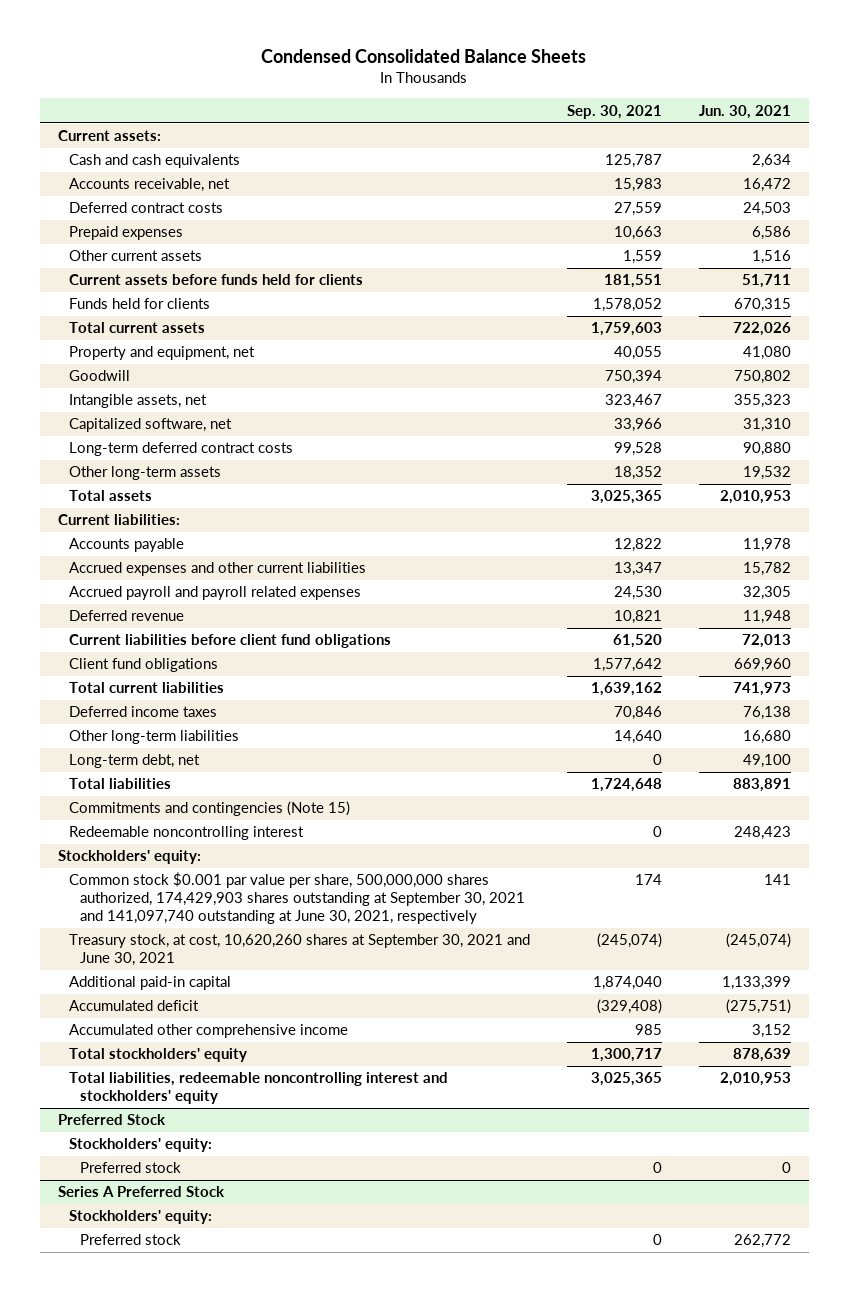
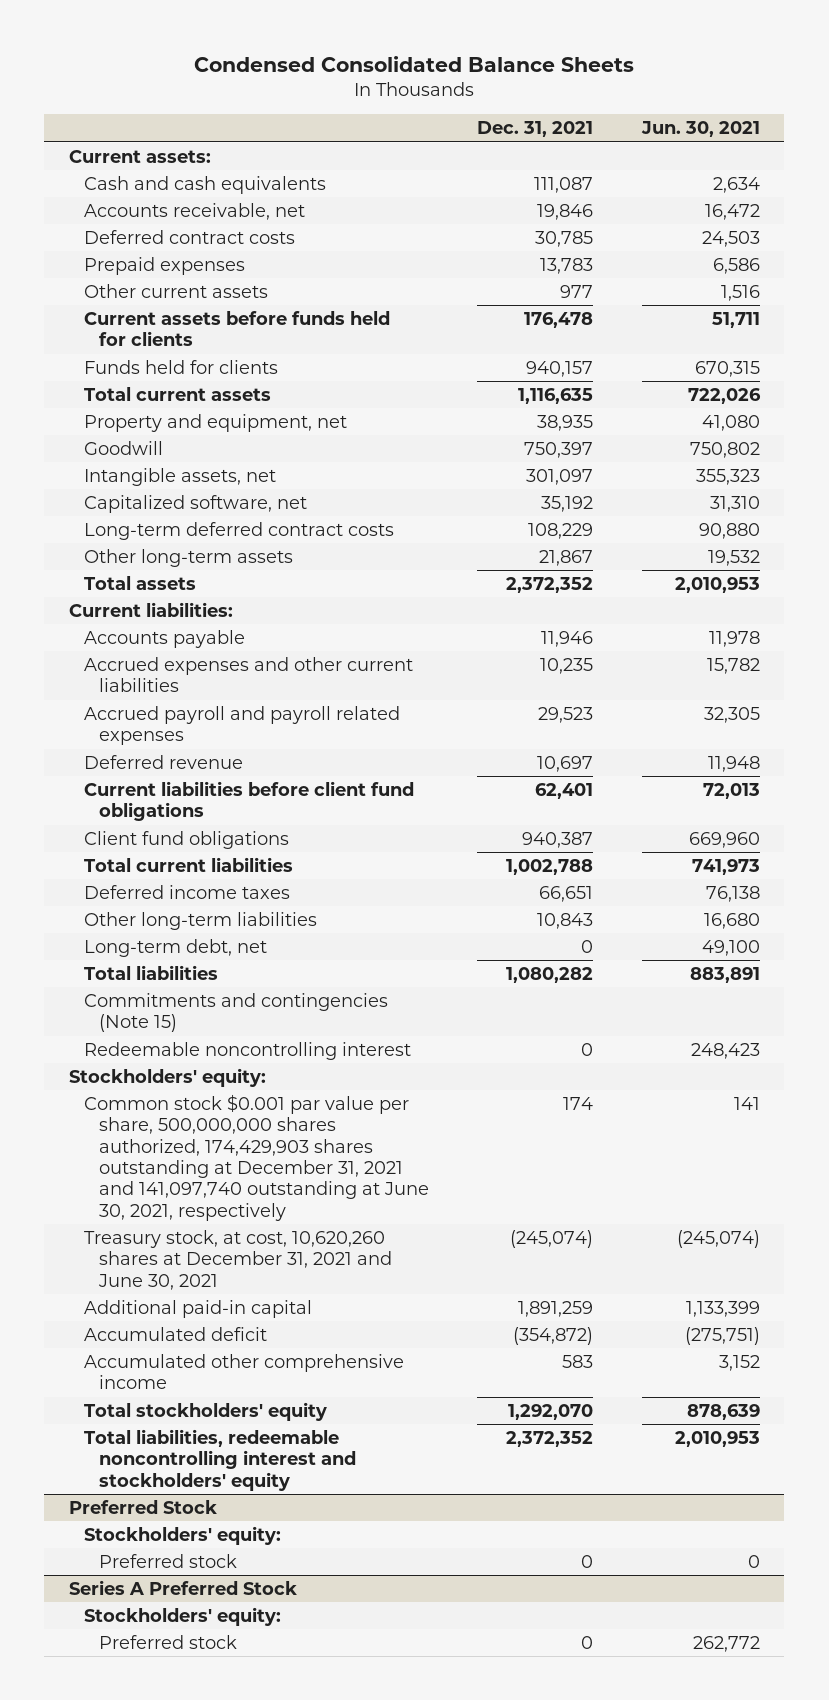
[566,104,662,119] Sep. 30, 2021 -> none
none -> [477,121,594,138] Dec. 31, 2021
[68,872,525,924] Common stock $0.001 par value per share, 500,000,000 shares authorized, 174,429,903 shares outstanding at September 30, 2021 and 141,097,740 outstanding at June 30, 2021, respectively -> [83,1093,429,1221] Common stock $0.001 par value per share, 500,000,000 shares authorized, 174,429,903 shares outstanding at December 31, 2021 and 141,097,740 outstanding at June 30, 2021, respectively
[68,934,530,967] Treasury stock, at cost, 10,620,260 shares at September 30, 2021 and June 30, 2021 -> [83,1229,392,1290] Treasury stock, at cost, 10,620,260 shares at December 31, 2021 and June 30, 2021

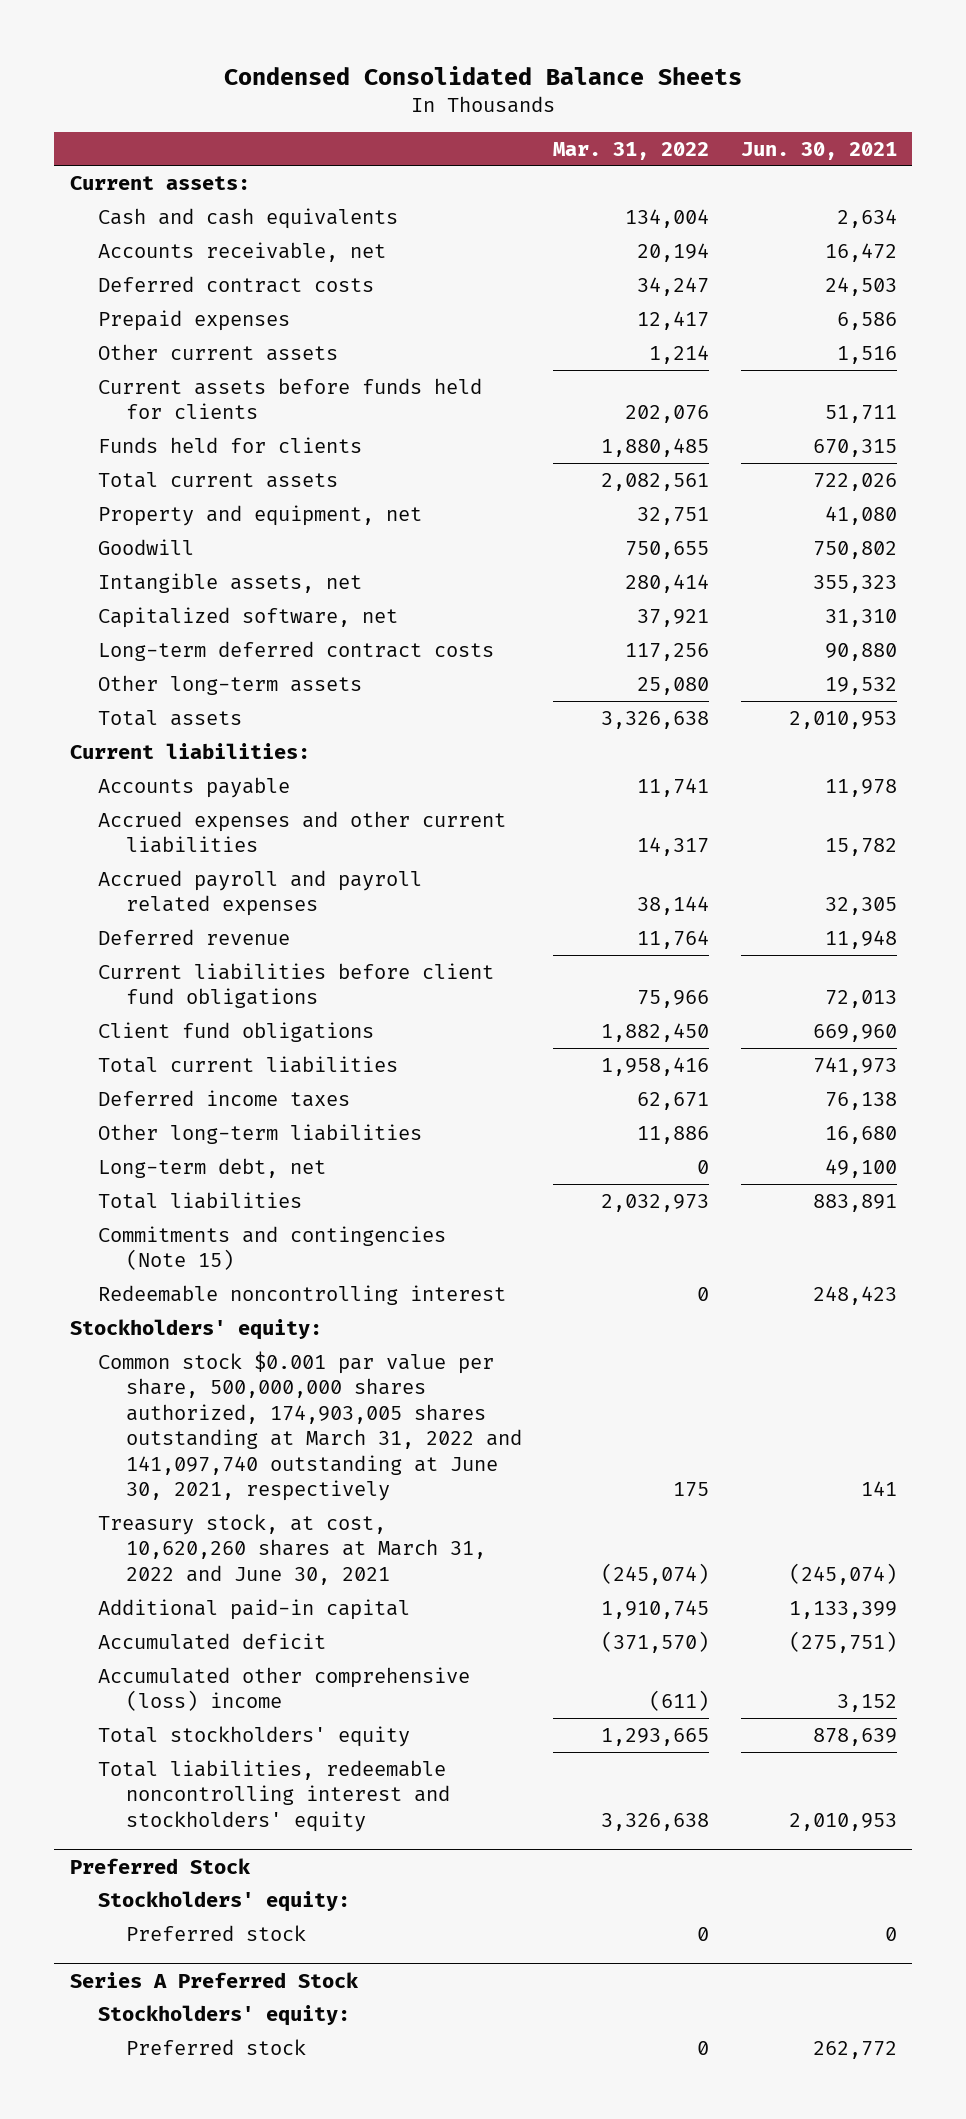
[477,121,594,138] Dec. 31, 2021 -> none
none -> [553,141,710,160] Mar. 31, 2022
[83,1093,429,1221] Common stock $0.001 par value per share, 500,000,000 shares authorized, 174,429,903 shares outstanding at December 31, 2021 and 141,097,740 outstanding at June 30, 2021, respectively -> [97,1350,523,1502] Common stock $0.001 par value per share, 500,000,000 shares authorized, 174,903,005 shares outstanding at March 31, 2022 and 141,097,740 outstanding at June 30, 2021, respectively
[83,1229,392,1290] Treasury stock, at cost, 10,620,260 shares at December 31, 2021 and June 30, 2021 -> [97,1513,487,1585] Treasury stock, at cost, 10,620,260 shares at March 31, 2022 and June 30, 2021
[83,1353,404,1390] Accumulated other comprehensive income -> [97,1666,470,1712] Accumulated other comprehensive (loss) income

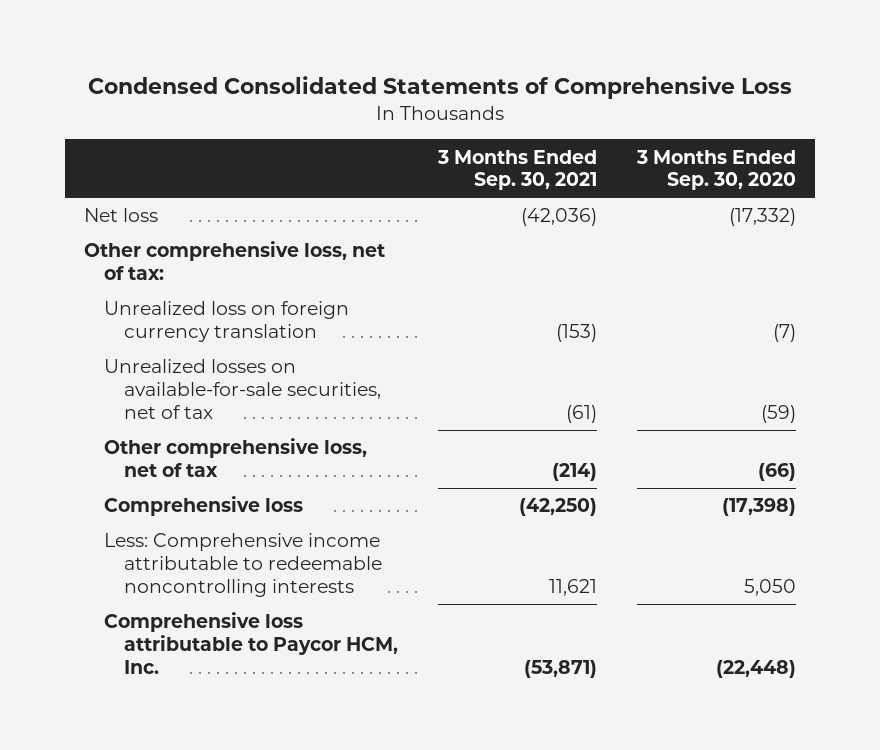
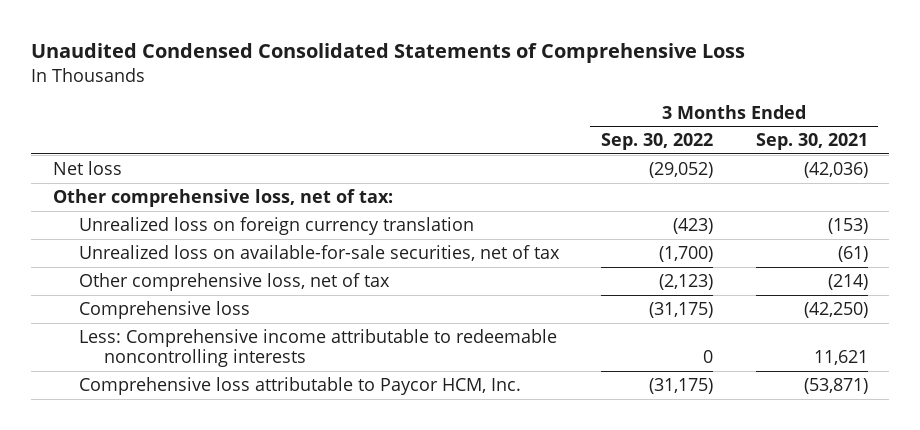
[88,76,793,100] Condensed Consolidated Statements of Comprehensive Loss -> [31,43,746,64] Unaudited Condensed Consolidated Statements of Comprehensive Loss
[635,149,796,191] 3 Months Ended Sep. 30, 2020 -> none
none -> [601,133,714,151] Sep. 30, 2022
[104,359,382,419] Unrealized losses on available-for-sale securities, net of tax -> [78,244,560,261] Unrealized loss on available-for-sale securities, net of tax

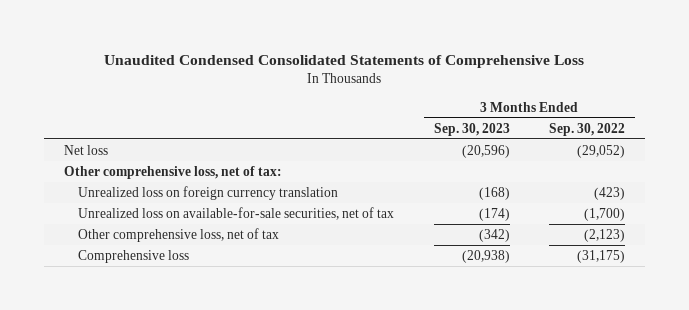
[755,133,868,151] Sep. 30, 2021 -> none
none -> [433,122,510,136] Sep. 30, 2023
[78,328,557,368] Less: Comprehensive income attributable to redeemable noncontrolling interests -> none
[78,376,521,395] Comprehensive loss attributable to Paycor HCM, Inc. -> none

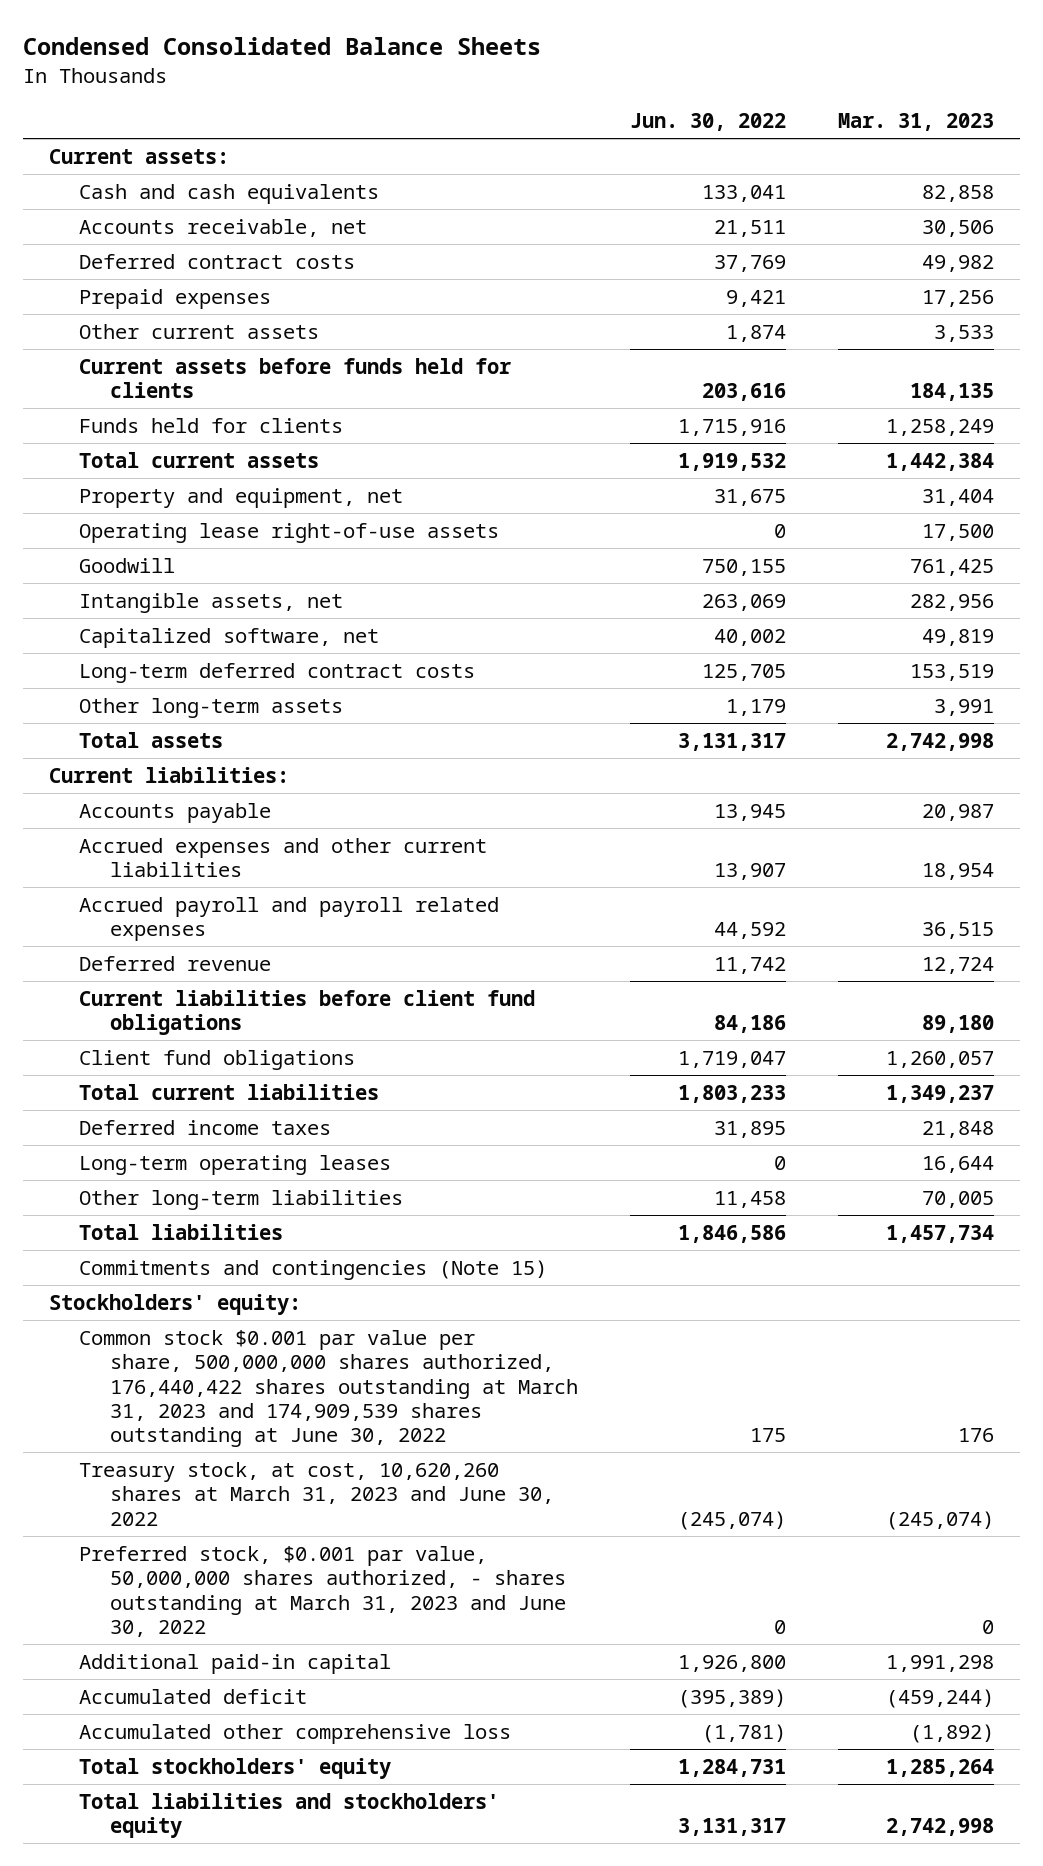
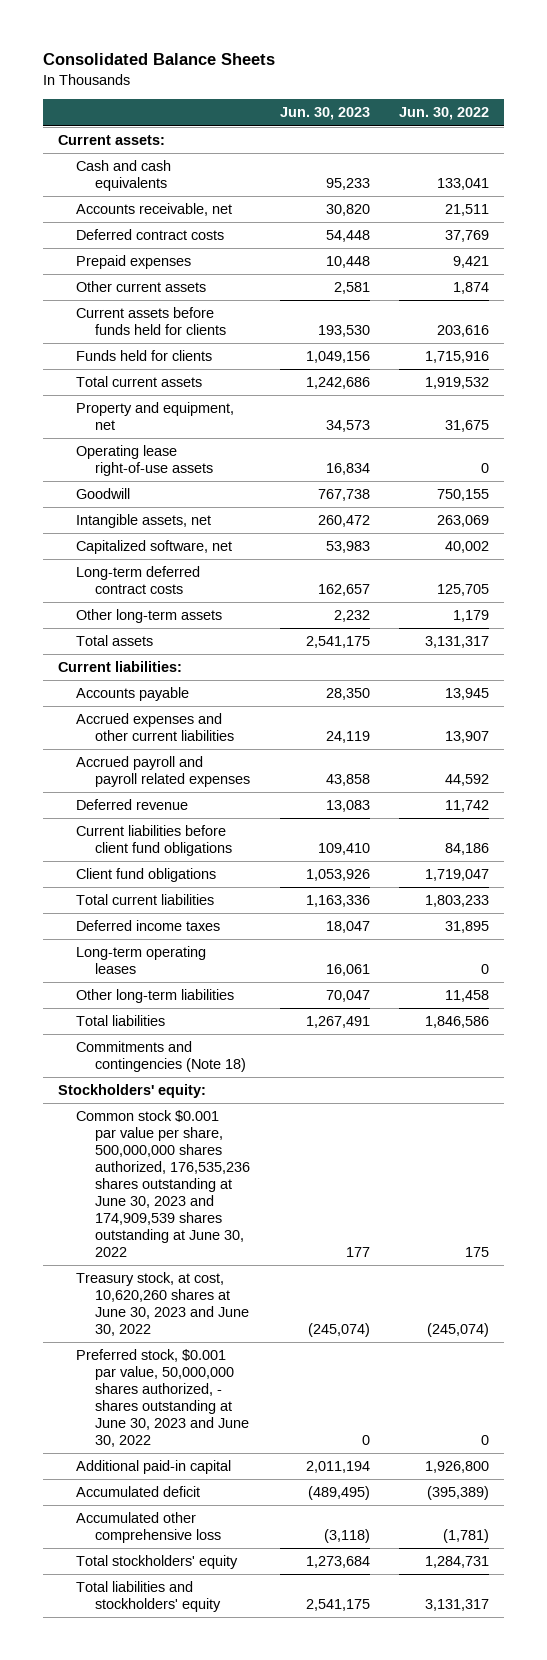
[22,36,541,55] Condensed Consolidated Balance Sheets -> [42,53,275,66] Consolidated Balance Sheets
[838,113,995,132] Mar. 31, 2023 -> none
none -> [279,107,370,121] Jun. 30, 2023
[79,1259,548,1280] Commitments and contingencies (Note 15) -> [76,1041,247,1073] Commitments and contingencies (Note 18)
[79,1329,579,1448] Common stock $0.001 par value per share, 500,000,000 shares authorized, 176,440,422 shares outstanding at March 31, 2023 and 174,909,539 shares outstanding at June 30, 2022 -> [76,1110,251,1257] Common stock $0.001 par value per share, 500,000,000 shares authorized, 176,535,236 shares outstanding at June 30, 2023 and 174,909,539 shares outstanding at June 30, 2022
[79,1461,555,1526] Treasury stock, at cost, 10,620,260 shares at March 31, 2023 and June 30, 2022 -> [76,1272,250,1337] Treasury stock, at cost, 10,620,260 shares at June 30, 2023 and June 30, 2022
[79,1545,567,1637] Preferred stock, $0.001 par value, 50,000,000 shares authorized, - shares outstanding at March 31, 2023 and June 30, 2022 -> [76,1349,250,1448] Preferred stock, $0.001 par value, 50,000,000 shares authorized, - shares outstanding at June 30, 2023 and June 30, 2022

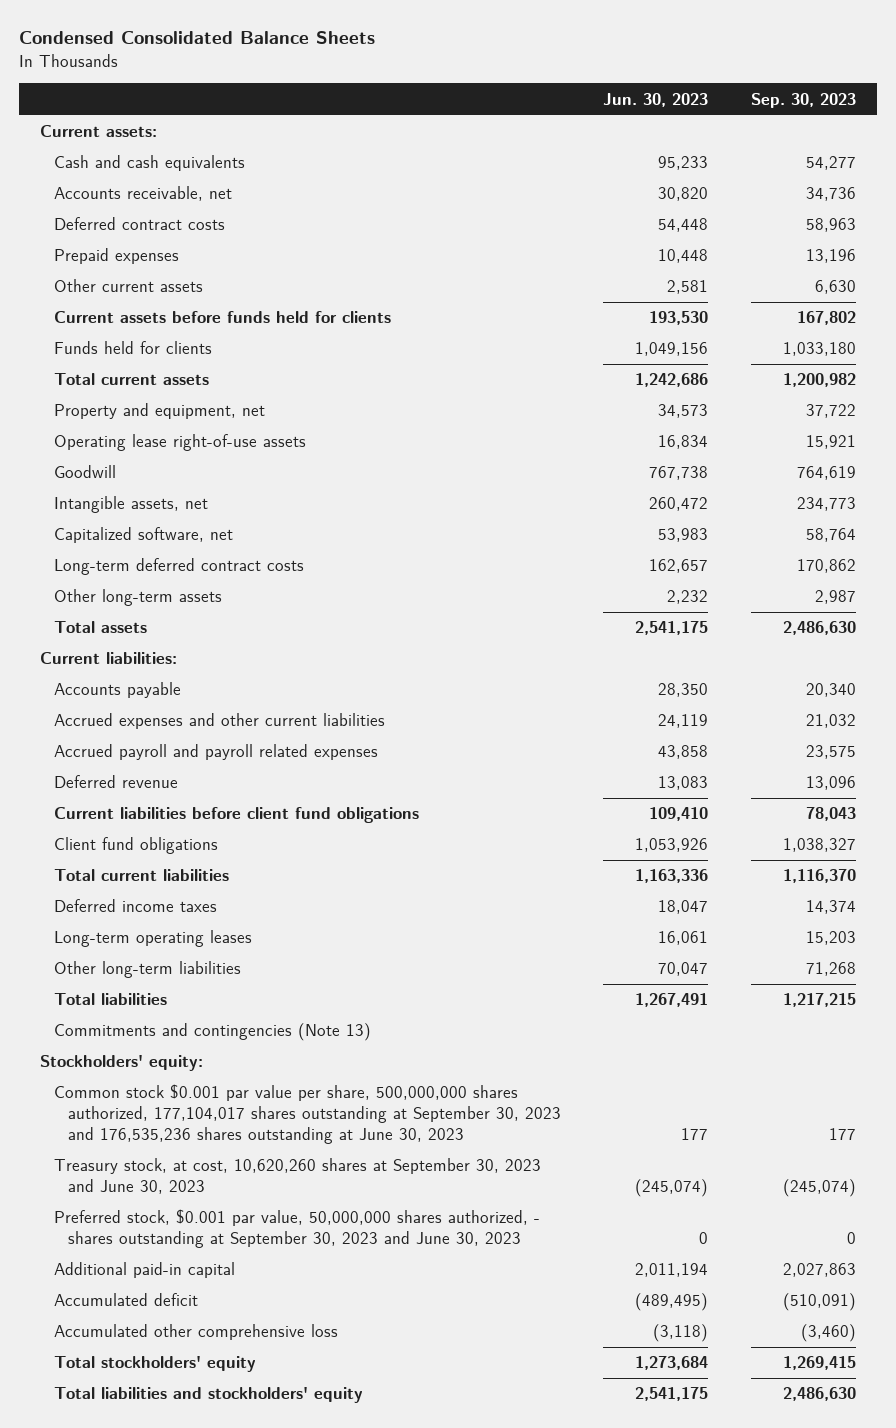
[42,53,275,66] Consolidated Balance Sheets -> [18,31,375,45] Condensed Consolidated Balance Sheets
[399,107,490,121] Jun. 30, 2022 -> none
none -> [750,92,856,108] Sep. 30, 2023
[76,1041,247,1073] Commitments and contingencies (Note 18) -> [54,1023,372,1042] Commitments and contingencies (Note 13)
[76,1110,251,1257] Common stock $0.001 par value per share, 500,000,000 shares authorized, 176,535,236 shares outstanding at June 30, 2023 and 174,909,539 shares outstanding at June 30, 2022 -> [54,1084,562,1145] Common stock $0.001 par value per share, 500,000,000 shares authorized, 177,104,017 shares outstanding at September 30, 2023 and 176,535,236 shares outstanding at June 30, 2023
[76,1272,250,1337] Treasury stock, at cost, 10,620,260 shares at June 30, 2023 and June 30, 2022 -> [54,1158,542,1195] Treasury stock, at cost, 10,620,260 shares at September 30, 2023 and June 30, 2023
[76,1349,250,1448] Preferred stock, $0.001 par value, 50,000,000 shares authorized, - shares outstanding at June 30, 2023 and June 30, 2022 -> [54,1209,541,1249] Preferred stock, $0.001 par value, 50,000,000 shares authorized, - shares outstanding at September 30, 2023 and June 30, 2023

